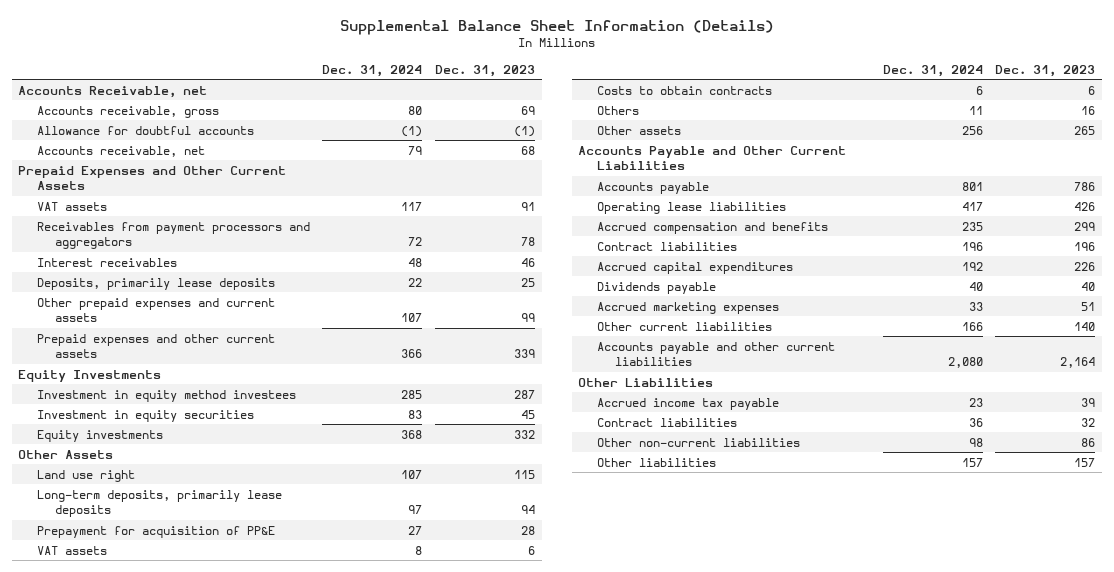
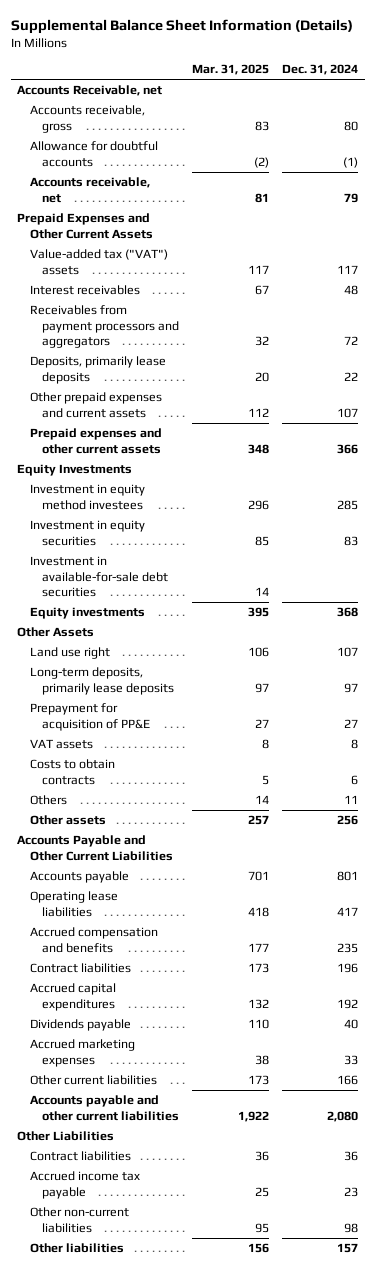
[435,64,536,77] Dec. 31, 2023 -> none
none -> [191,64,269,76] Mar. 31, 2025
[36,201,107,211] VAT assets -> [29,249,168,275] Value-added tax ("VAT") assets
[36,221,310,250] Receivables from payment processors and aggregators -> [29,305,179,349] Receivables from payment processors and aggregators
none -> [29,556,168,598] Investment in available-for-sale debt securities
[596,397,779,410] Accrued income tax payable -> [29,1171,140,1199] Accrued income tax payable

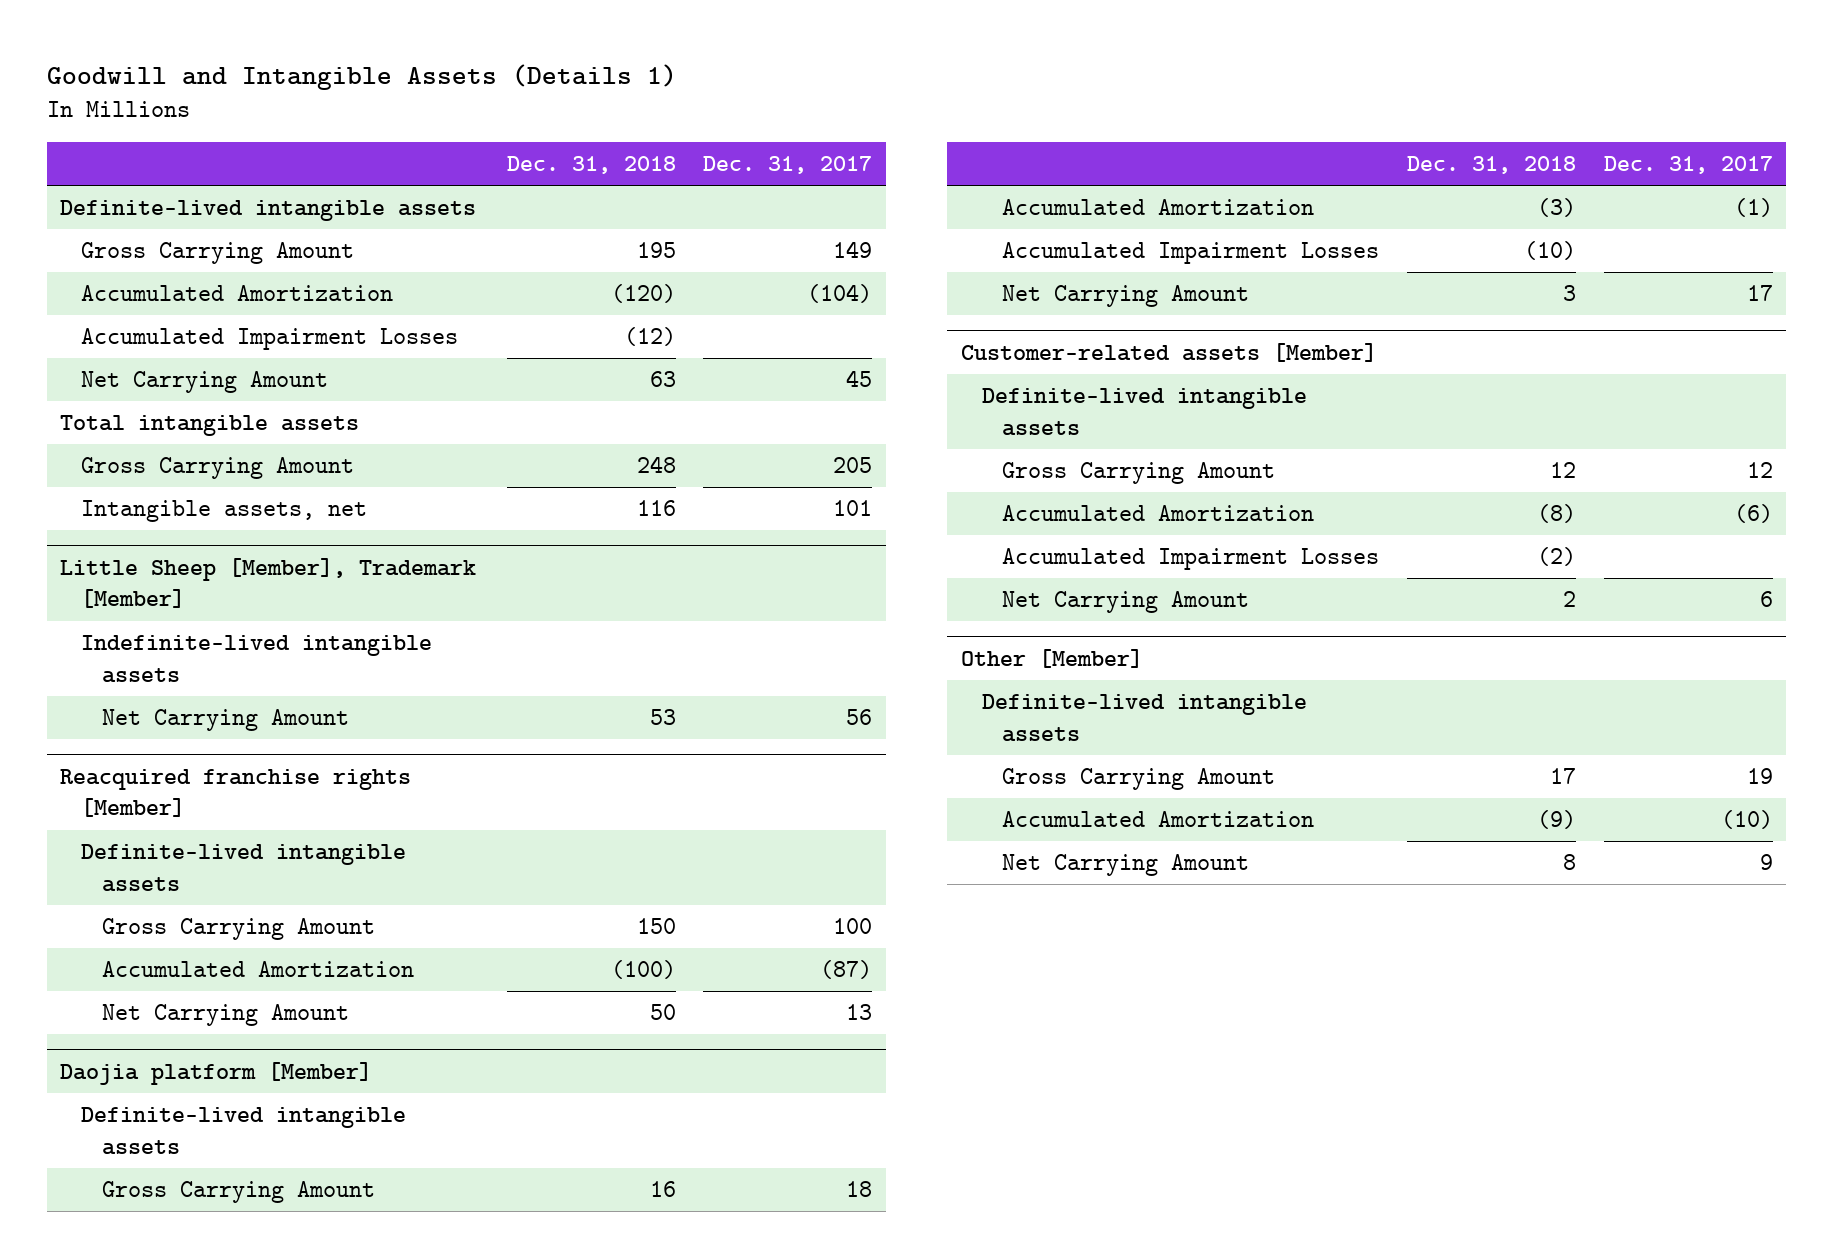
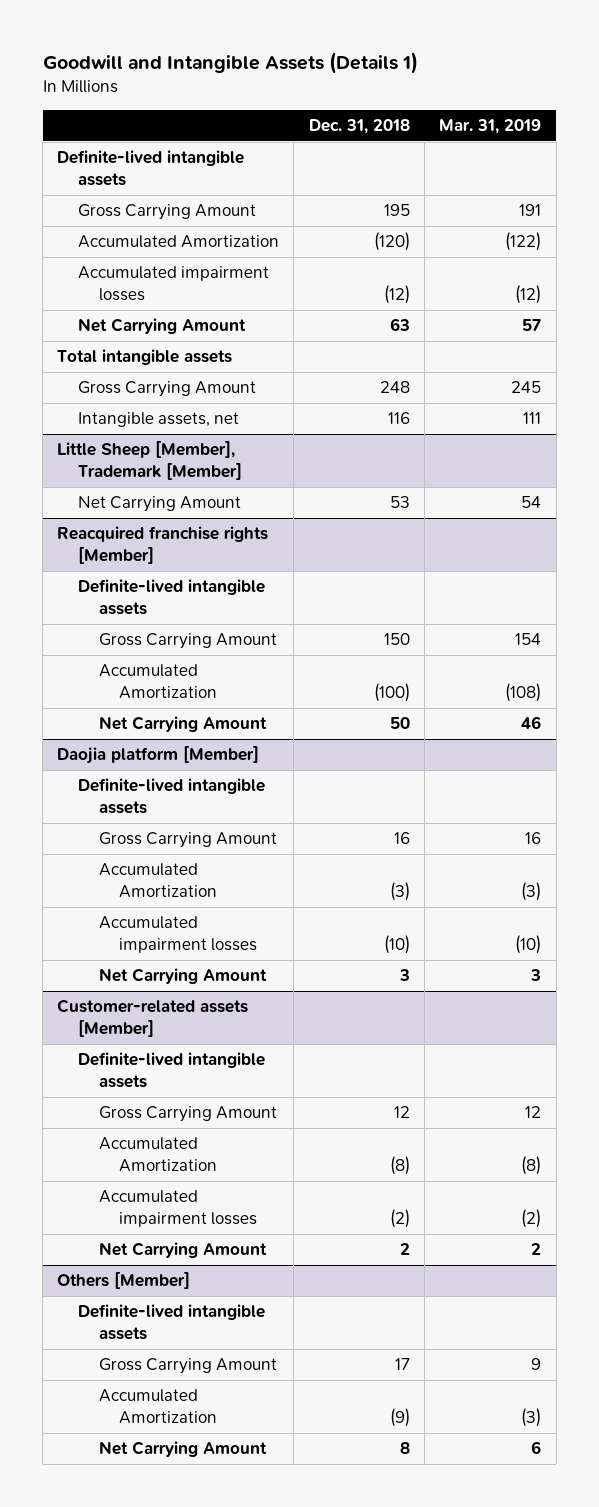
[703,155,873,174] Dec. 31, 2017 -> none
none -> [439,118,542,134] Mar. 31, 2019
[81,328,459,351] Accumulated Impairment Losses -> [78,266,270,302] Accumulated impairment losses
[81,635,433,683] Indefinite-lived intangible assets -> none
[1002,242,1380,265] Accumulated Impairment Losses -> [98,916,258,954] Accumulated impairment losses
[1002,548,1380,571] Accumulated Impairment Losses -> [98,1190,258,1228] Accumulated impairment losses
[960,648,1143,668] Other [Member] -> [57,1272,191,1290] Others [Member]

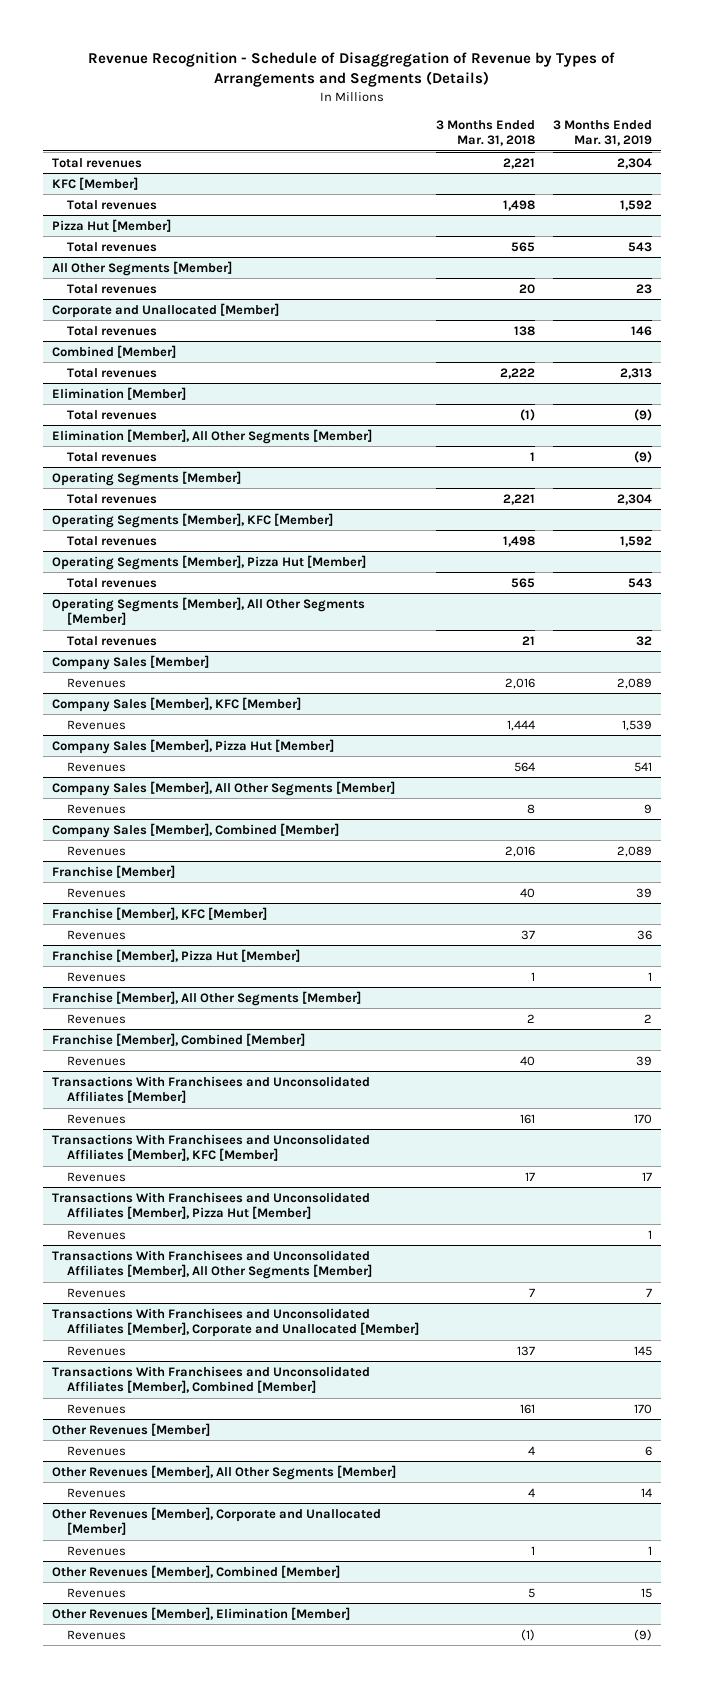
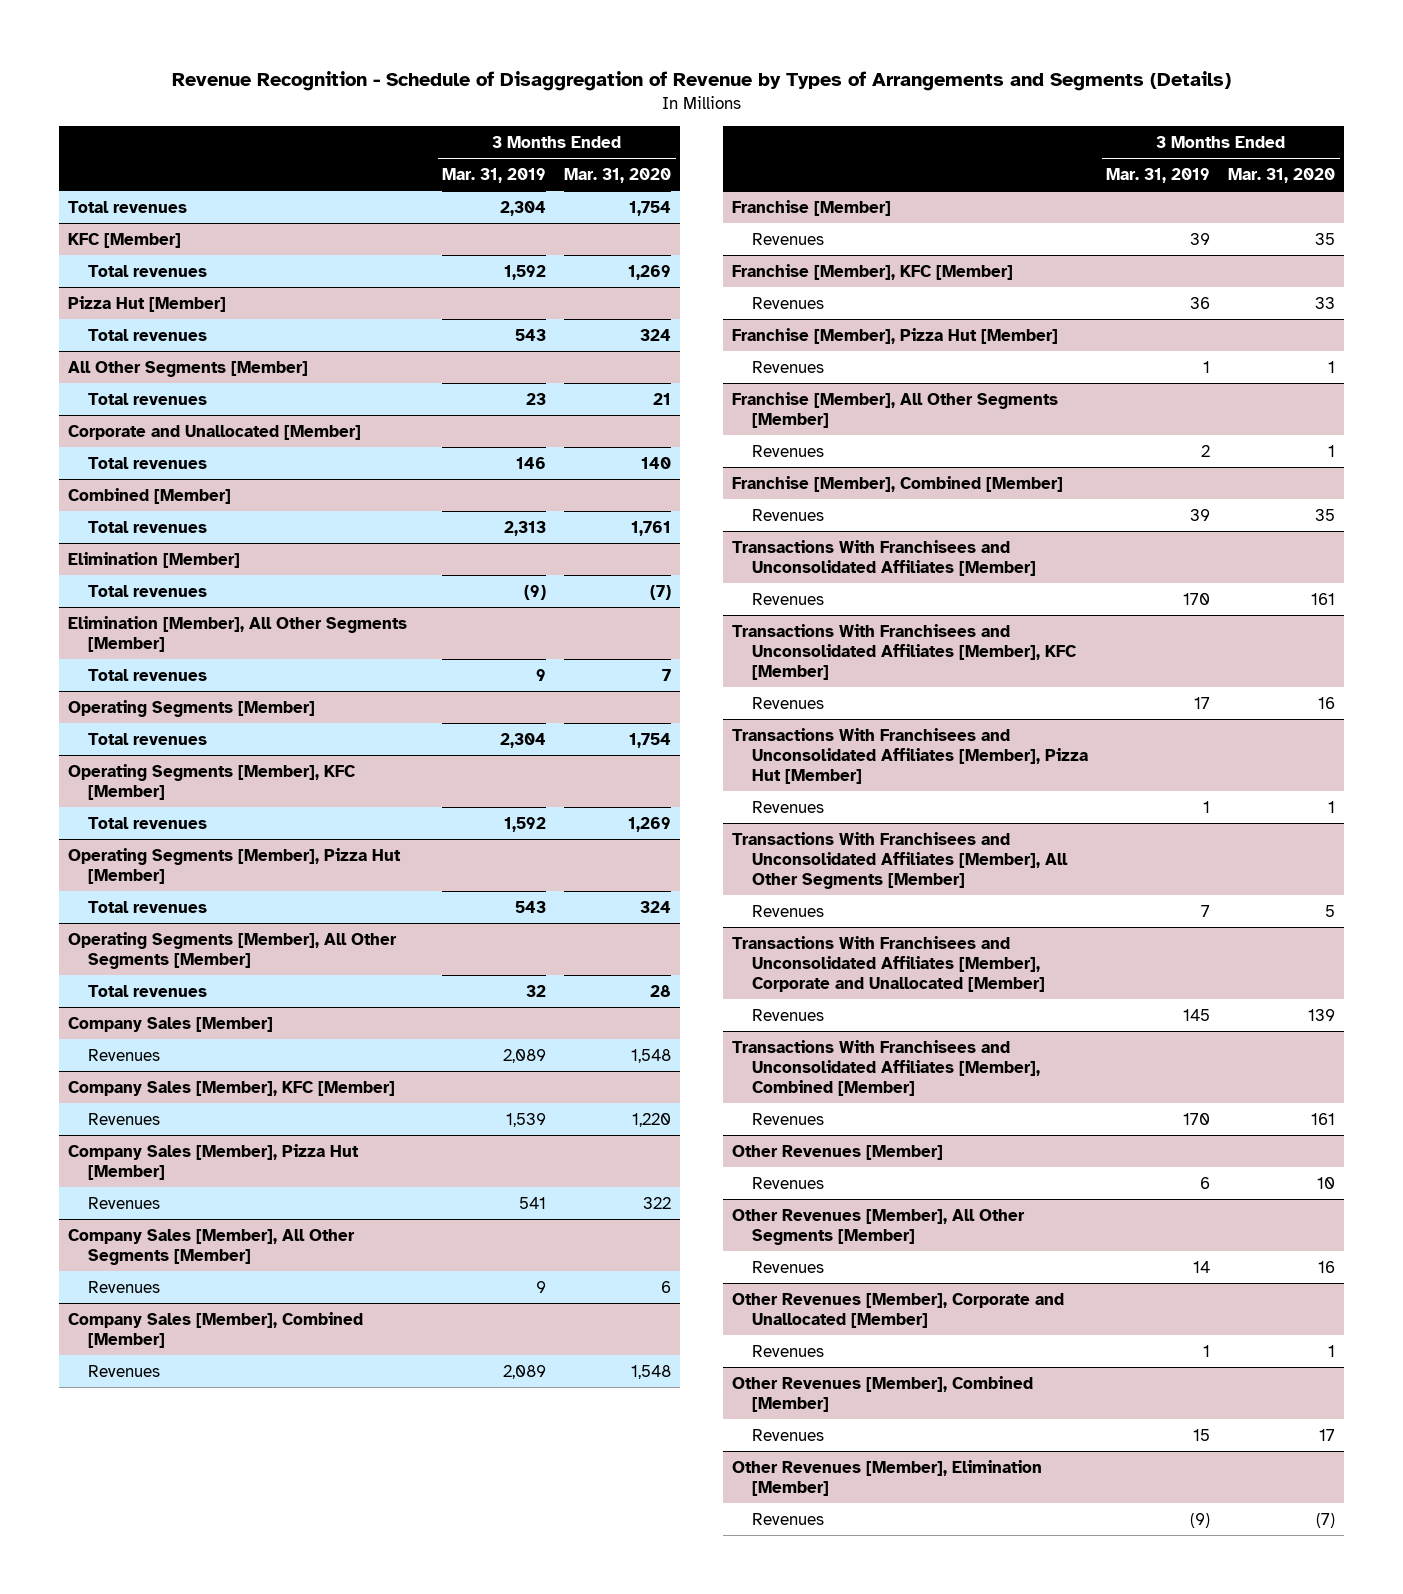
[436,119,536,147] 3 Months Ended Mar. 31, 2018 -> none
none -> [564,168,672,184] Mar. 31, 2020
[634,450,653,463] (9) -> [536,668,547,681] 9

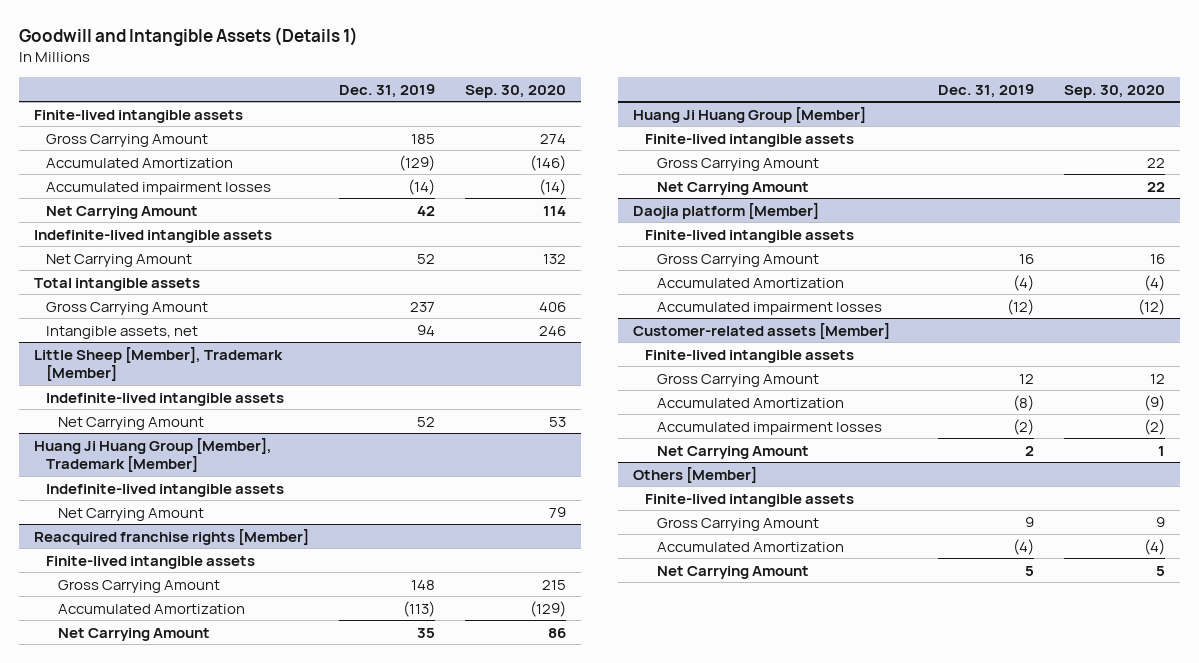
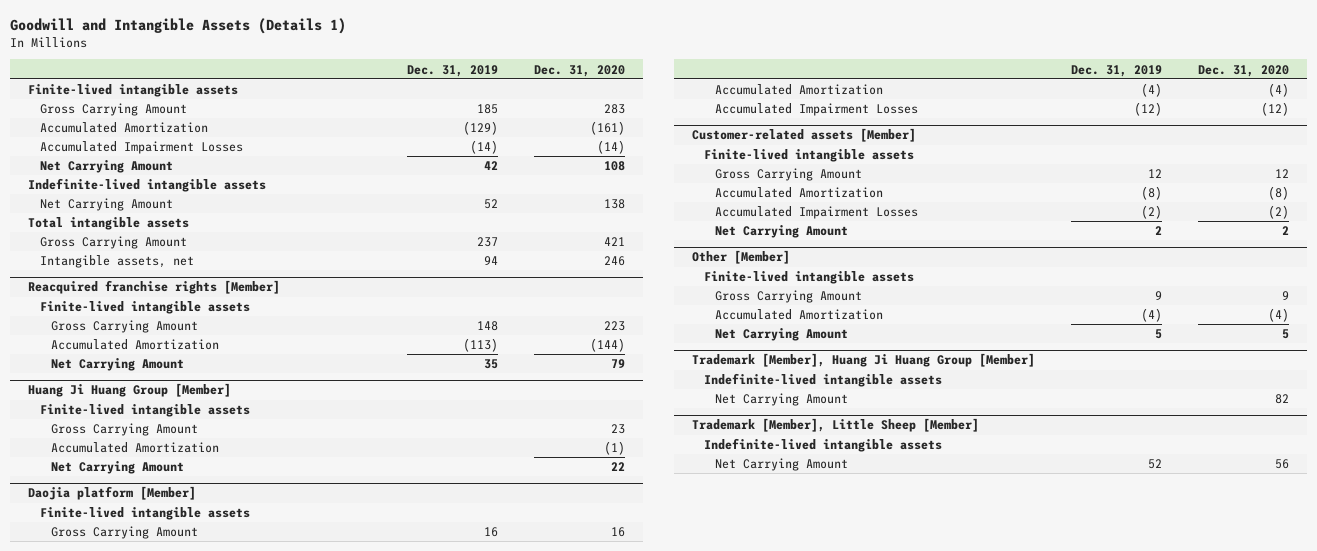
[465,84,567,98] Sep. 30, 2020 -> none
none -> [533,64,625,77] Dec. 31, 2020
[46,181,272,195] Accumulated impairment losses -> [39,141,243,155] Accumulated Impairment Losses
[34,346,284,381] Little Sheep [Member], Trademark [Member] -> none
[46,392,285,406] Indefinite-lived intangible assets -> none
[58,416,205,430] Net Carrying Amount -> none
[34,437,273,472] Huang Ji Huang Group [Member], Trademark [Member] -> none
[46,483,285,497] Indefinite-lived intangible assets -> none
[58,507,205,521] Net Carrying Amount -> none
none -> [51,442,220,454] Accumulated Amortization
[657,301,883,315] Accumulated impairment losses -> [715,103,919,117] Accumulated Impairment Losses
[657,421,883,435] Accumulated impairment losses -> [715,206,919,220] Accumulated Impairment Losses
[633,466,758,483] Others [Member] -> [692,250,791,265] Other [Member]
none -> [692,353,1036,368] Trademark [Member], Huang Ji Huang Group [Member]
none -> [703,373,942,388] Indefinite-lived intangible assets
none -> [715,393,849,407] Net Carrying Amount
none -> [692,418,980,433] Trademark [Member], Little Sheep [Member]
none -> [703,438,942,453] Indefinite-lived intangible assets
none -> [715,458,849,472] Net Carrying Amount

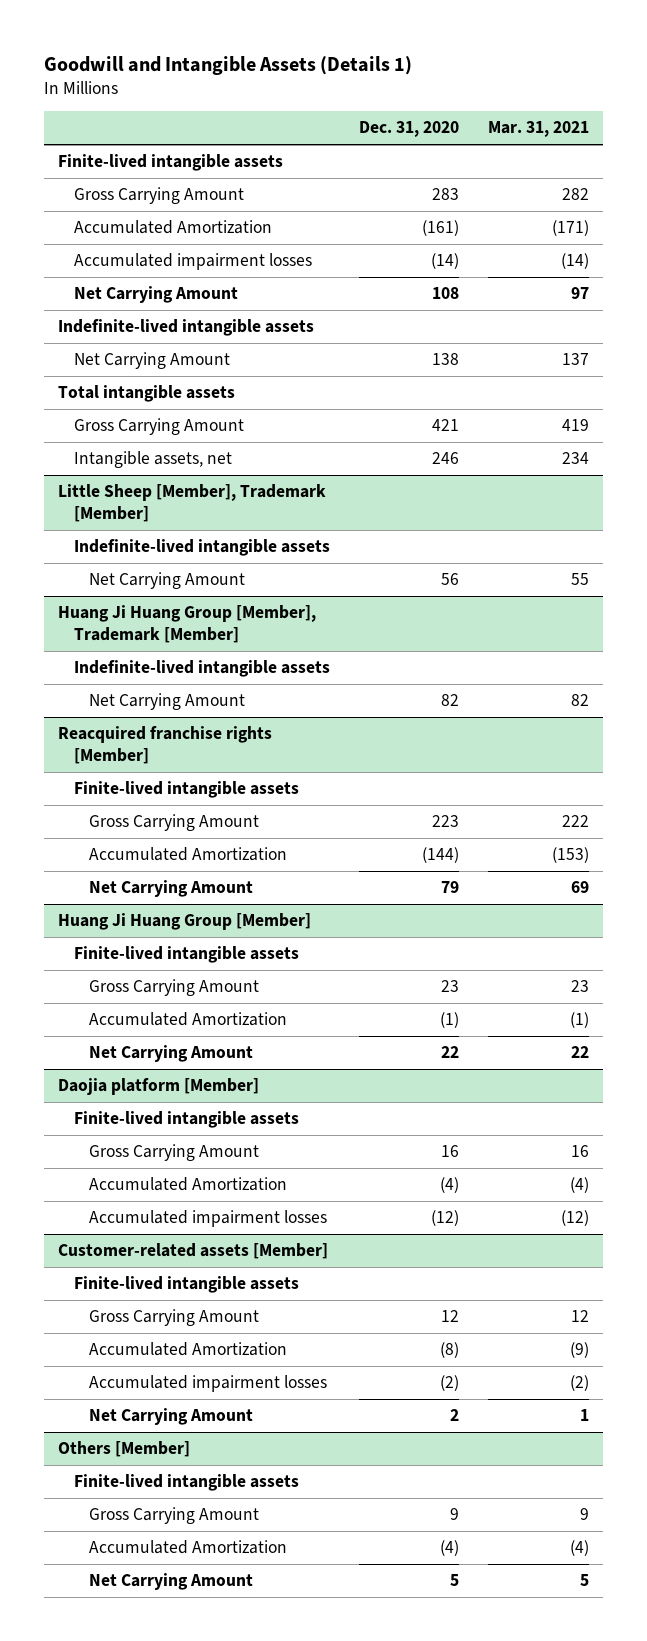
[406,64,498,77] Dec. 31, 2019 -> none
none -> [487,121,589,138] Mar. 31, 2021
[39,141,243,155] Accumulated Impairment Losses -> [73,253,312,271] Accumulated impairment losses
none -> [58,484,327,523] Little Sheep [Member], Trademark [Member]
none -> [73,539,330,557] Indefinite-lived intangible assets
none -> [89,572,246,590] Net Carrying Amount
none -> [58,605,317,644] Huang Ji Huang Group [Member], Trademark [Member]
none -> [73,660,330,678] Indefinite-lived intangible assets
none -> [89,693,246,711] Net Carrying Amount
[715,103,919,117] Accumulated Impairment Losses -> [89,1210,328,1228] Accumulated impairment losses
[715,206,919,220] Accumulated Impairment Losses -> [89,1375,328,1393] Accumulated impairment losses
[692,250,791,265] Other [Member] -> [58,1441,191,1458] Others [Member]
[692,353,1036,368] Trademark [Member], Huang Ji Huang Group [Member] -> none
[703,373,942,388] Indefinite-lived intangible assets -> none
[715,393,849,407] Net Carrying Amount -> none
[692,418,980,433] Trademark [Member], Little Sheep [Member] -> none
[703,438,942,453] Indefinite-lived intangible assets -> none
[715,458,849,472] Net Carrying Amount -> none

